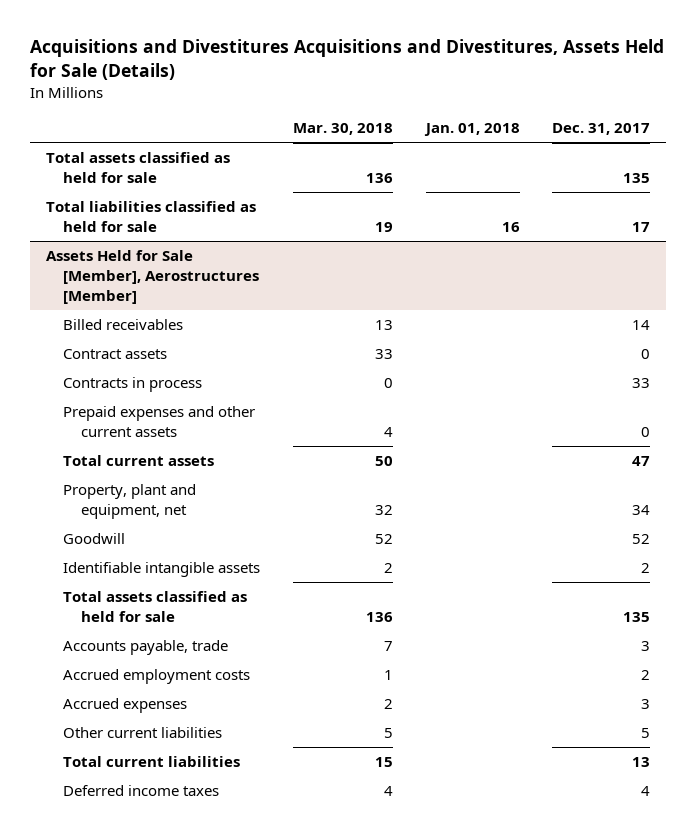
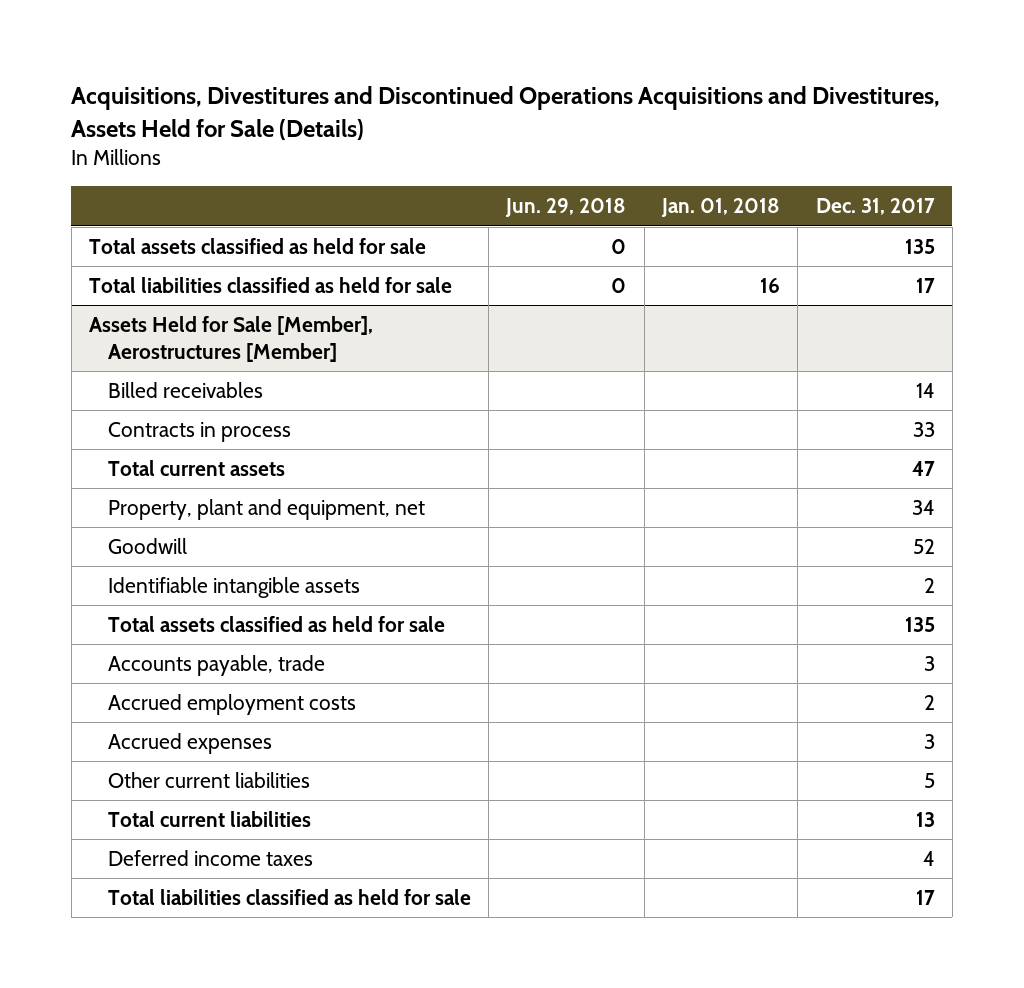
[29,39,664,81] Acquisitions and Divestitures Acquisitions and Divestitures, Assets Held for Sale (Details) -> [71,86,941,140] Acquisitions, Divestitures and Discontinued Operations Acquisitions and Divestitures, Assets Held for Sale (Details)
[292,123,393,136] Mar. 30, 2018 -> none
none -> [505,198,627,218] Jun. 29, 2018
[63,349,168,360] Contract assets -> none
[63,406,256,437] Prepaid expenses and other current assets -> none
none -> [107,889,471,906] Total liabilities classified as held for sale

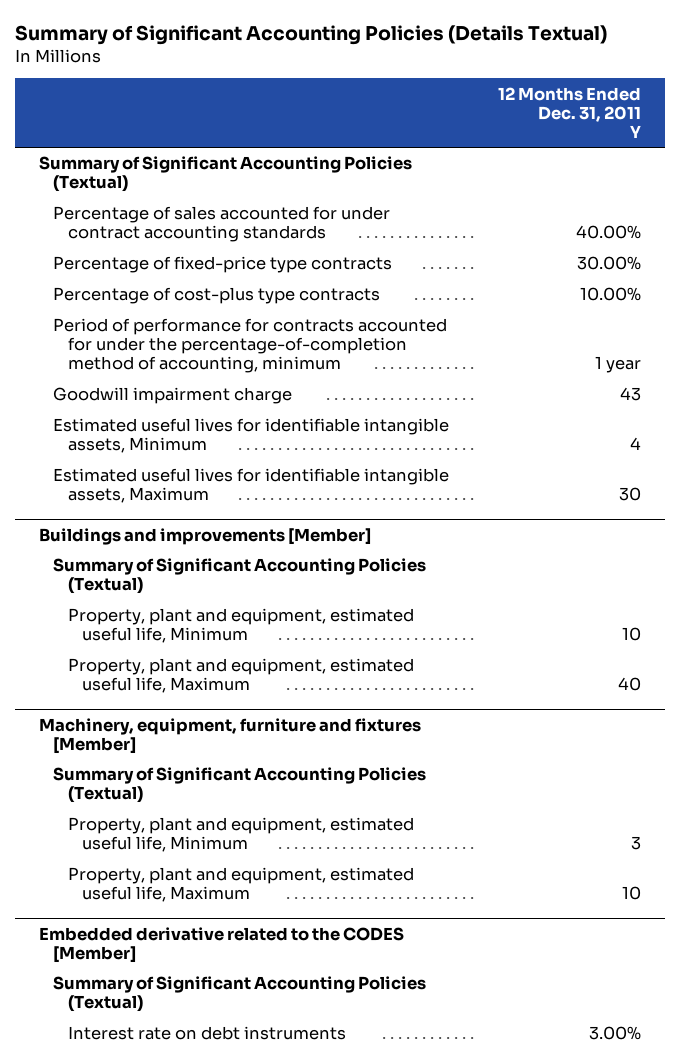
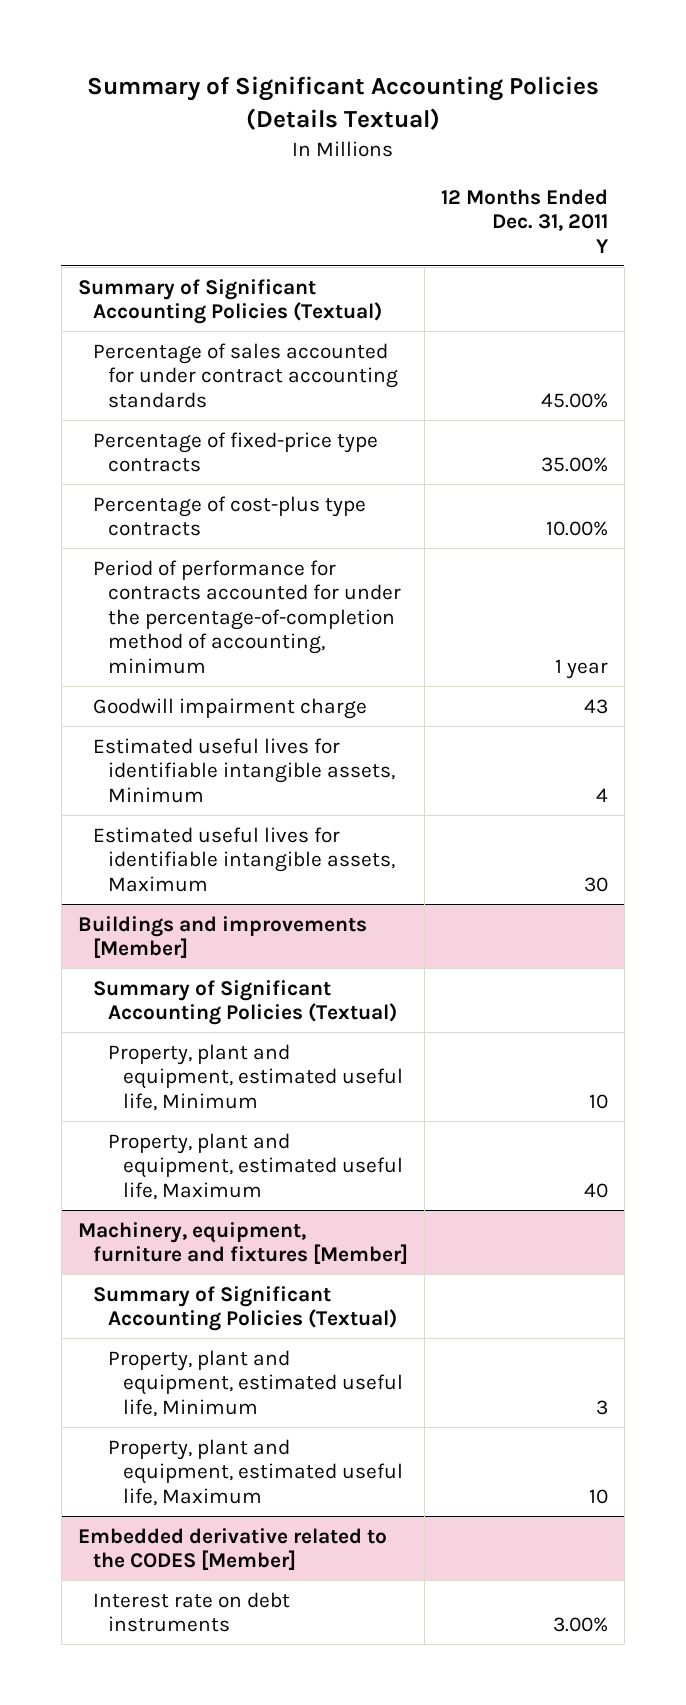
[576,225,642,240] 40.00% -> [540,392,608,408] 45.00%
[577,256,642,271] 30.00% -> [540,457,608,473] 35.00%
[53,976,427,1013] Summary of Significant Accounting Policies (Textual) -> none

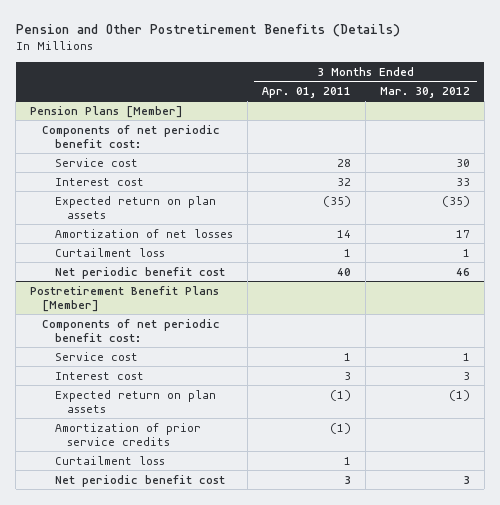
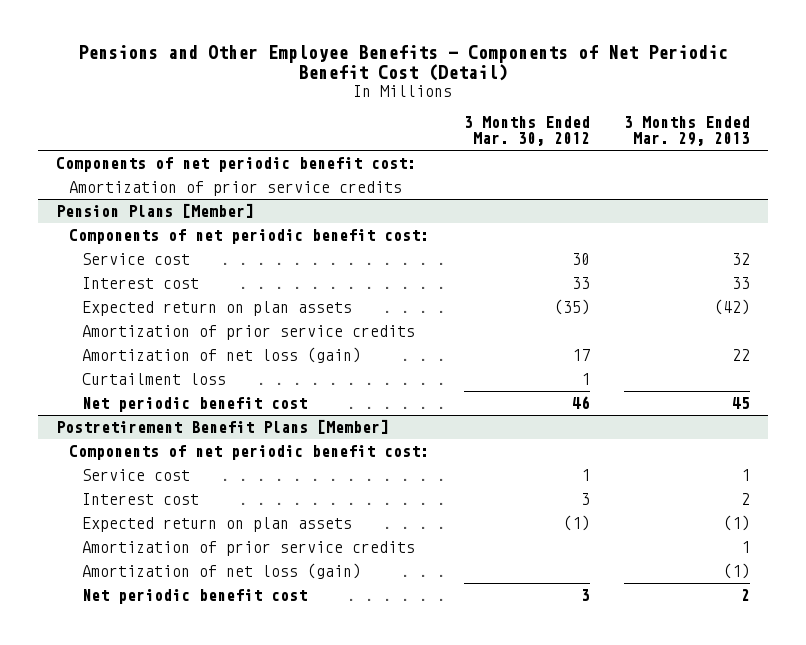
[15,24,400,38] Pension and Other Postretirement Benefits (Details) -> [78,44,729,82] Pensions and Other Employee Benefits - Components of Net Periodic Benefit Cost (Detail)
[261,86,351,98] Apr. 01, 2011 -> none
none -> [624,116,751,146] 3 Months Ended Mar. 29, 2013
none -> [55,157,416,173] Components of net periodic benefit cost:
none -> [68,181,402,197] Amortization of prior service credits
none -> [82,325,416,341] Amortization of prior service credits
[54,228,233,238] Amortization of net losses -> [82,347,362,364] Amortization of net loss (gain)
[54,455,165,465] Curtailment loss -> none
none -> [82,563,362,580] Amortization of net loss (gain)

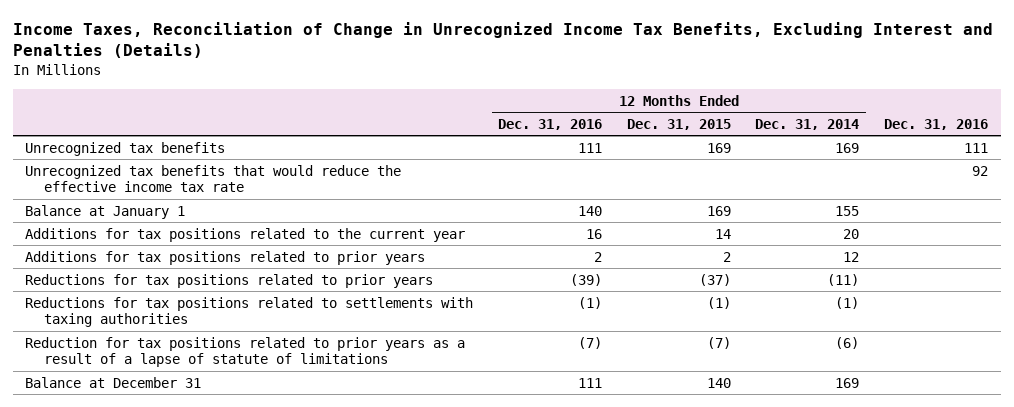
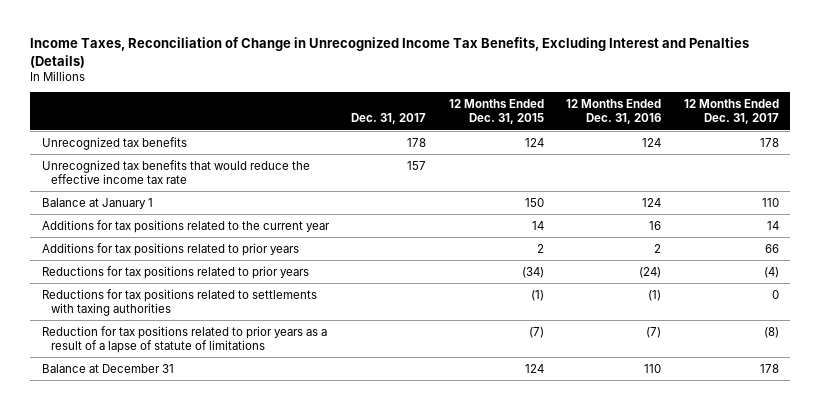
[755,118,860,130] Dec. 31, 2014 -> none
[884,118,989,130] Dec. 31, 2016 -> none
none -> [351,113,427,125] Dec. 31, 2017
none -> [684,98,780,125] 12 Months Ended Dec. 31, 2017
[578,142,603,153] 111 -> [642,137,662,147] 124
[706,142,731,153] 169 -> [524,137,544,147] 124
[578,205,603,216] 140 -> [642,197,662,207] 124
[706,205,731,216] 169 -> [524,197,544,207] 150
[570,273,603,286] (39) -> [639,266,662,278] (24)
[698,273,731,286] (37) -> [521,266,544,278] (34)
[578,377,603,388] 111 -> [644,363,662,373] 110
[706,377,731,388] 140 -> [524,363,544,373] 124

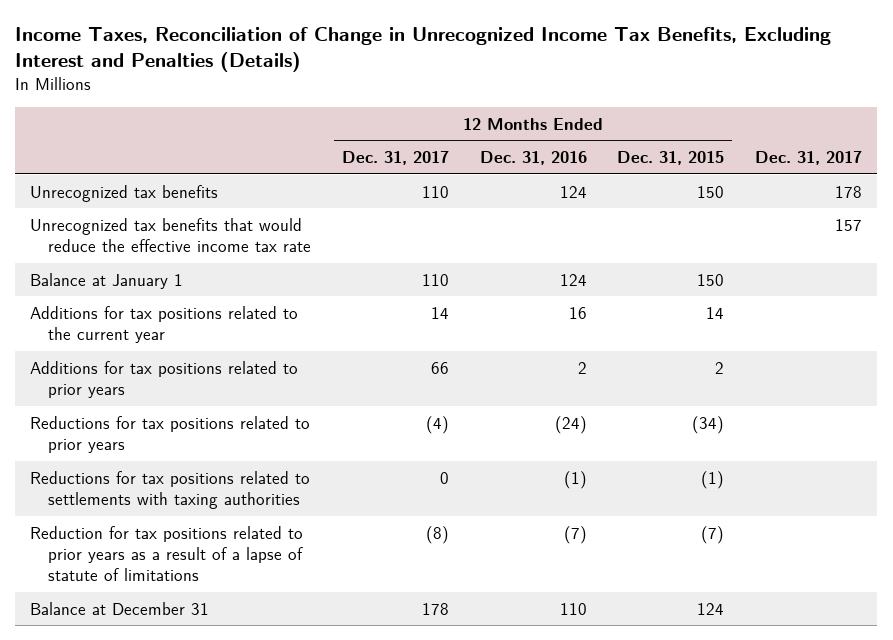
[524,137,544,147] 124 -> [697,185,725,198] 150
[760,137,780,147] 178 -> [422,185,450,198] 110

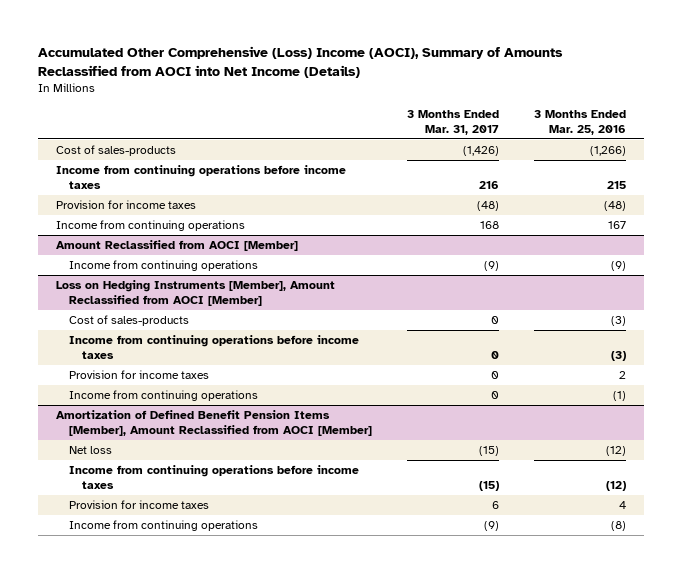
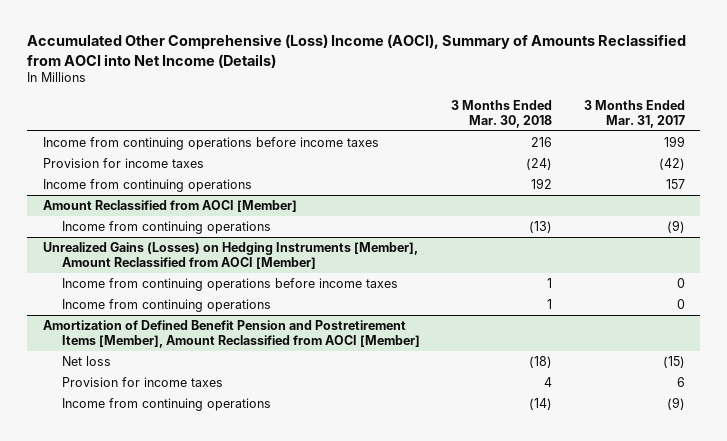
[534,110,627,136] 3 Months Ended Mar. 25, 2016 -> none
none -> [451,99,553,128] 3 Months Ended Mar. 30, 2018
[55,145,176,157] Cost of sales-products -> none
[479,180,500,189] 216 -> [663,135,685,147] 199
[477,201,500,212] (48) -> [658,157,685,170] (42)
[480,221,500,230] 168 -> [665,178,685,189] 157
[69,315,190,327] Cost of sales-products -> none
[55,280,335,306] Loss on Hedging Instruments [Member], Amount Reclassified from AOCI [Member] -> [42,241,418,270] Unrealized Gains (Losses) on Hedging Instruments [Member], Amount Reclassified from AOCI [Member]
[69,370,210,380] Provision for income taxes -> none
[55,410,373,436] Amortization of Defined Benefit Pension Items [Member], Amount Reclassified from AOCI [Member] -> [42,319,420,349] Amortization of Defined Benefit Pension and Postretirement Items [Member], Amount Reclassified from AOCI [Member]
[69,465,360,489] Income from continuing operations before income taxes -> none

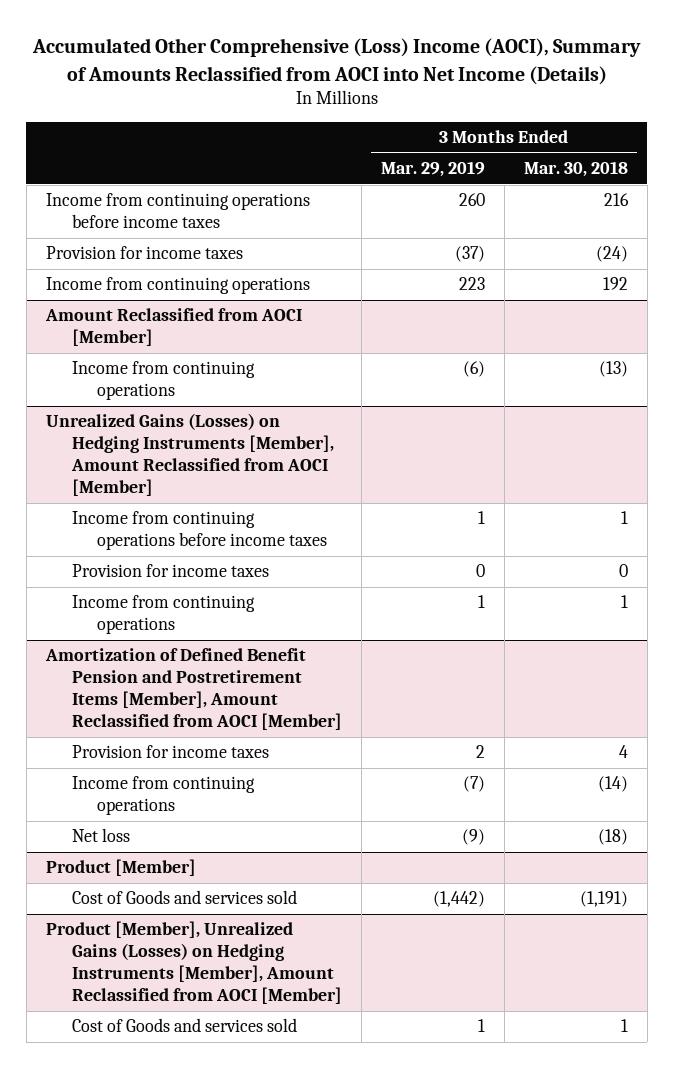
[583,99,685,128] 3 Months Ended Mar. 31, 2017 -> none
none -> [380,161,485,178] Mar. 29, 2019
none -> [71,564,269,578] Provision for income taxes
[61,355,111,366] Net loss -> [71,828,130,843] Net loss
none -> [45,859,196,877] Product [Member]
none -> [71,890,297,905] Cost of Goods and services sold
none -> [45,921,342,1005] Product [Member], Unrealized Gains (Losses) on Hedging Instruments [Member], Amount Reclassified from AOCI [Member]
none -> [71,1018,297,1033] Cost of Goods and services sold

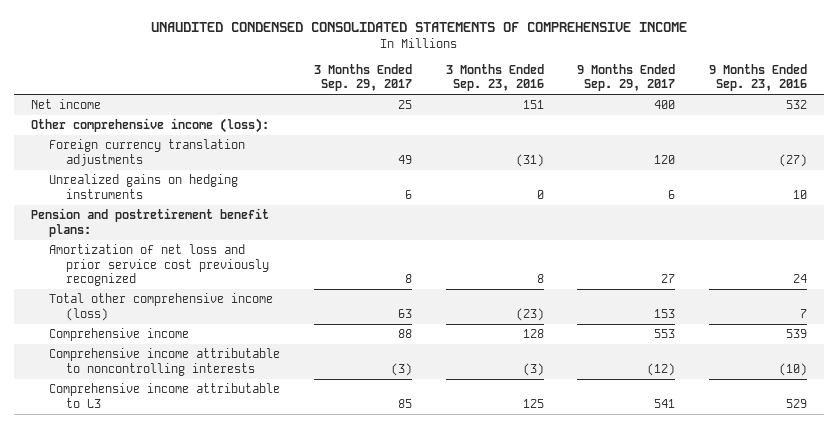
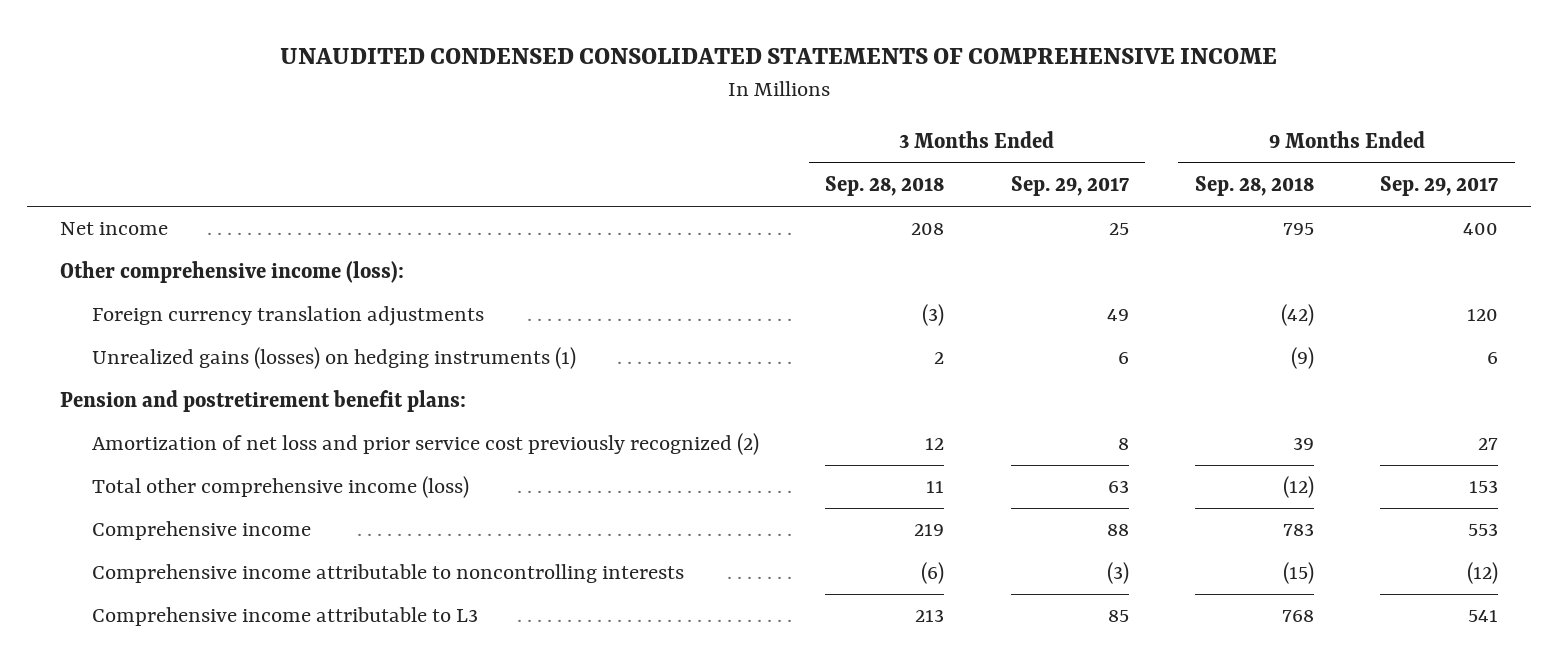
[445,63,544,92] 3 Months Ended Sep. 23, 2016 -> none
[709,63,808,92] 9 Months Ended Sep. 23, 2016 -> none
none -> [825,176,945,197] Sep. 28, 2018
none -> [1194,176,1314,197] Sep. 28, 2018
[48,174,238,199] Unrealized gains on hedging instruments -> [91,347,576,370] Unrealized gains (losses) on hedging instruments (1)
[48,244,270,286] Amortization of net loss and prior service cost previously recognized -> [91,433,759,456] Amortization of net loss and prior service cost previously recognized (2)

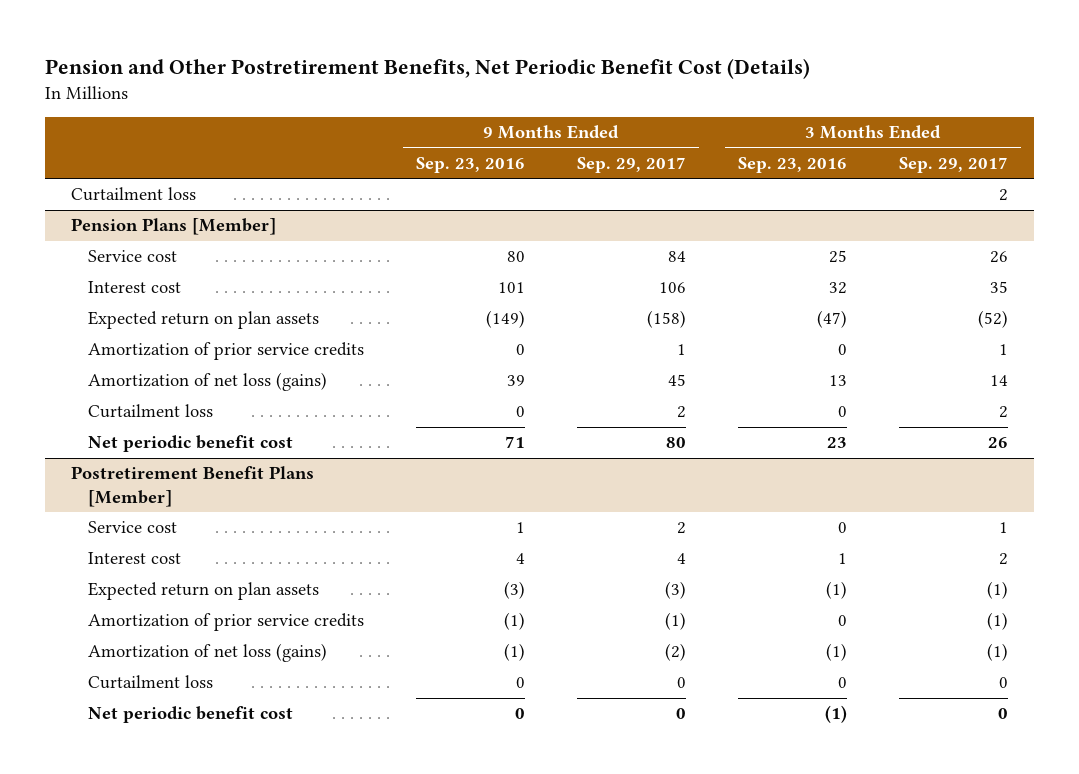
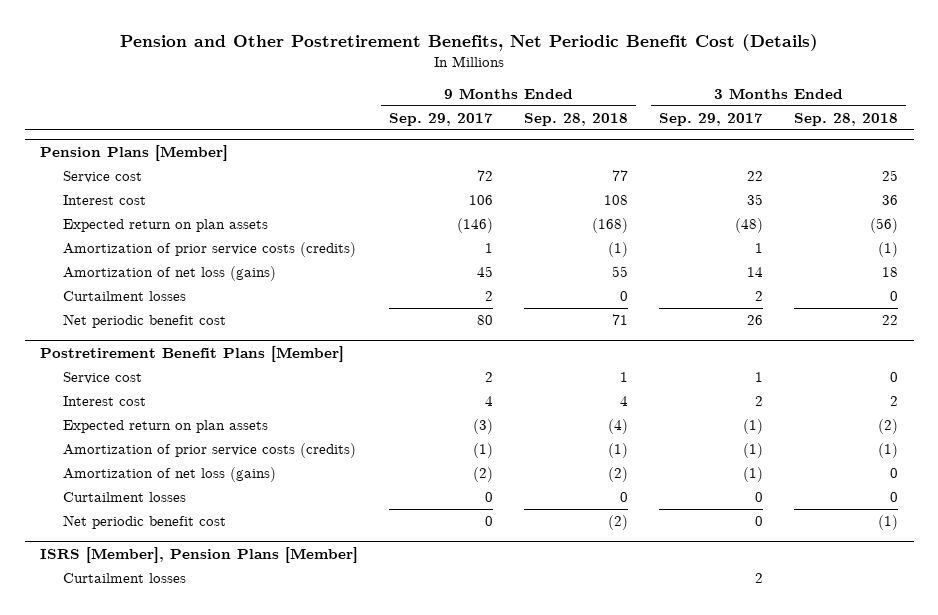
[416,157,526,174] Sep. 23, 2016 -> none
[738,157,848,174] Sep. 23, 2016 -> none
none -> [524,112,629,126] Sep. 28, 2018
none -> [794,112,899,126] Sep. 28, 2018
[70,187,196,202] Curtailment loss -> none
[668,251,687,263] 84 -> [477,170,494,182] 72
[990,251,1009,264] 26 -> [747,171,764,182] 22
[647,310,687,329] (158) -> [457,218,494,234] (146)
[978,310,1009,329] (52) -> [735,218,764,234] (48)
[88,342,365,361] Amortization of prior service credits -> [62,242,356,258] Amortization of prior service costs (credits)
[88,404,214,419] Curtailment loss -> [62,291,186,302] Curtailment losses
[88,613,365,632] Amortization of prior service credits -> [62,443,356,459] Amortization of prior service costs (credits)
[88,675,214,690] Curtailment loss -> [62,492,186,503] Curtailment losses
none -> [40,546,359,563] ISRS [Member], Pension Plans [Member]
none -> [62,573,186,584] Curtailment losses

